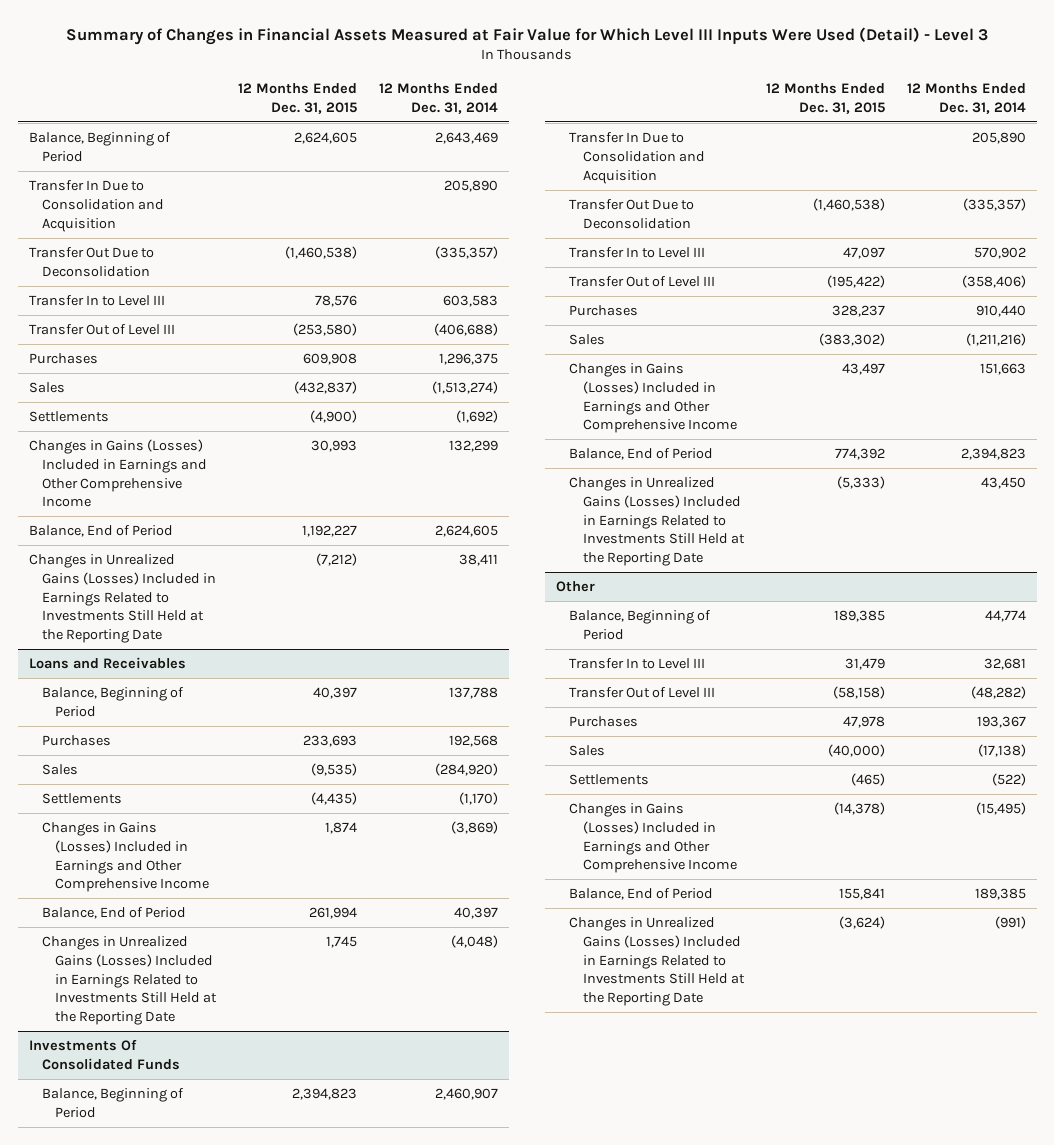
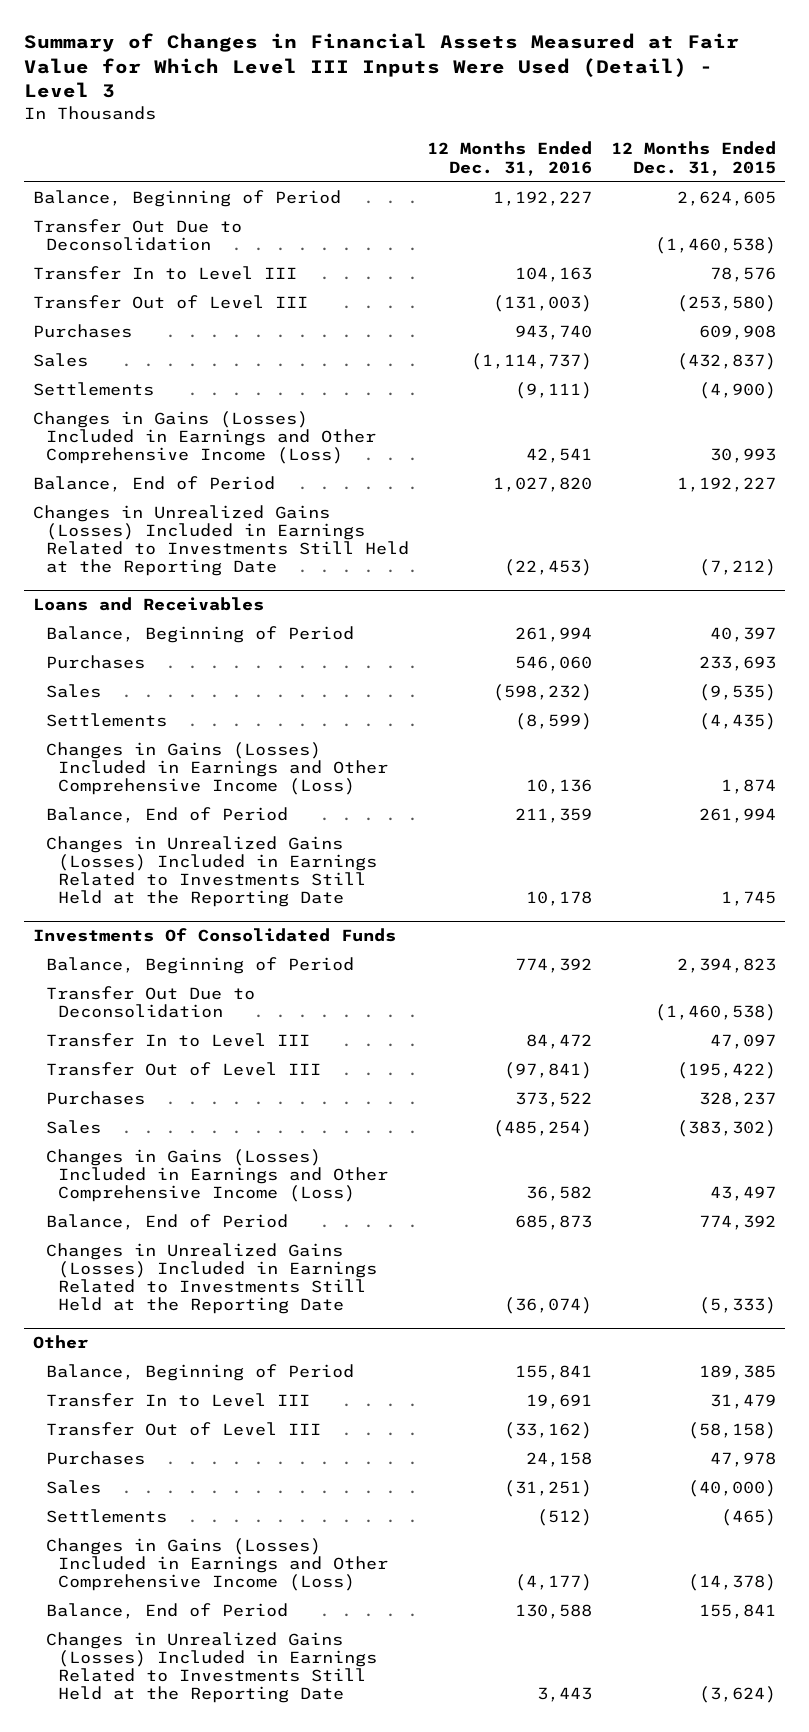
[379,82,499,114] 12 Months Ended Dec. 31, 2014 -> none
none -> [427,141,593,176] 12 Months Ended Dec. 31, 2016
[28,180,164,232] Transfer In Due to Consolidation and Acquisition -> none
[28,439,207,508] Changes in Gains (Losses) Included in Earnings and Other Comprehensive Income -> [33,411,376,465] Changes in Gains (Losses) Included in Earnings and Other Comprehensive Income (Loss)
[41,822,210,893] Changes in Gains (Losses) Included in Earnings and Other Comprehensive Income -> [45,742,389,796] Changes in Gains (Losses) Included in Earnings and Other Comprehensive Income (Loss)
[569,132,705,184] Transfer In Due to Consolidation and Acquisition -> none
[569,363,737,434] Changes in Gains (Losses) Included in Earnings and Other Comprehensive Income -> [45,1149,389,1203] Changes in Gains (Losses) Included in Earnings and Other Comprehensive Income (Loss)
[569,803,737,874] Changes in Gains (Losses) Included in Earnings and Other Comprehensive Income -> [45,1538,389,1592] Changes in Gains (Losses) Included in Earnings and Other Comprehensive Income (Loss)

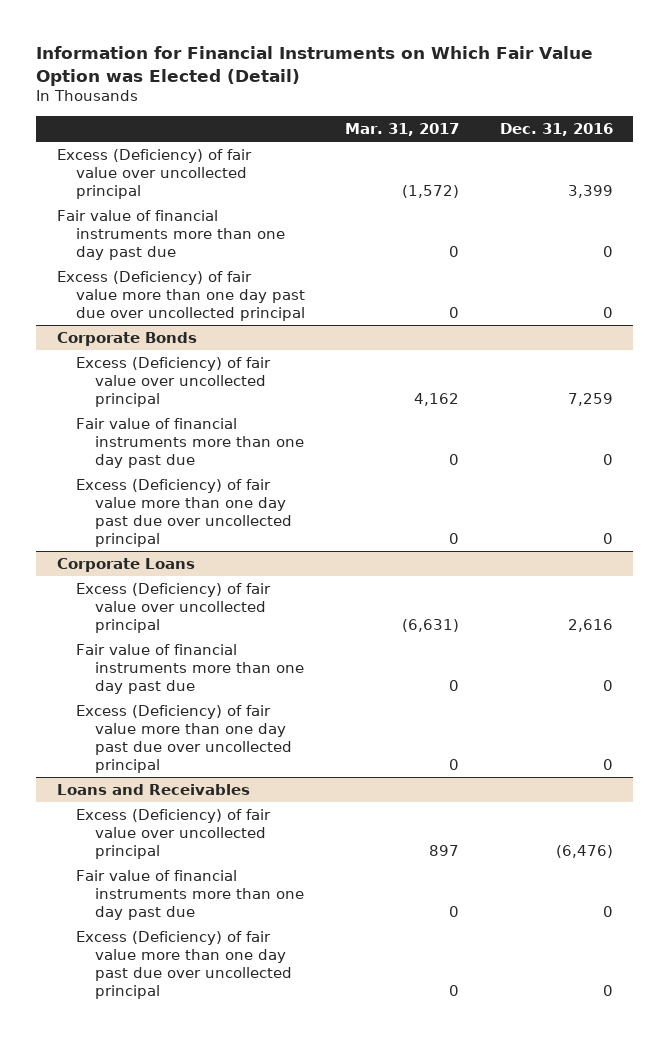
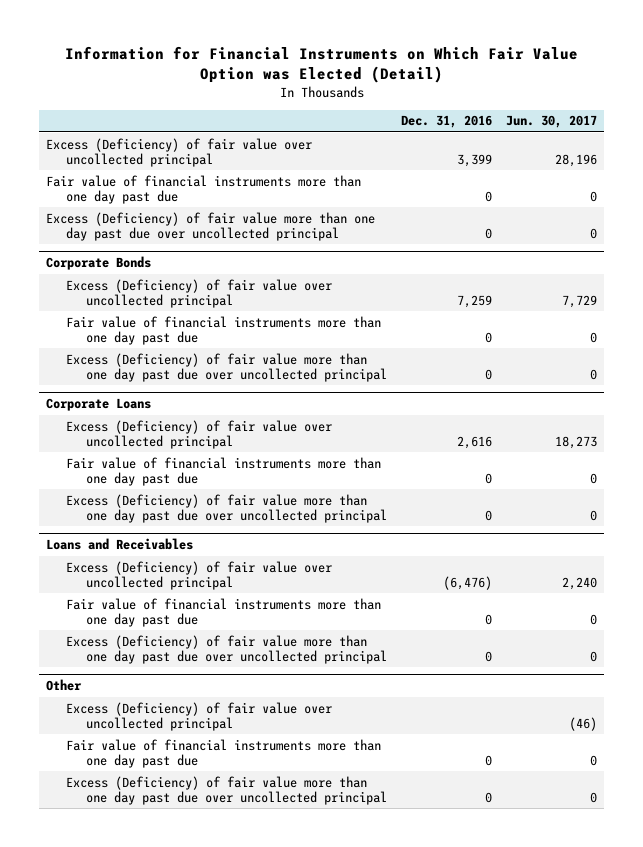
[345,122,460,136] Mar. 31, 2017 -> none
none -> [506,115,598,129] Jun. 30, 2017
none -> [45,679,82,692] Other
none -> [65,701,332,731] Excess (Deficiency) of fair value over uncollected principal
none -> [65,738,381,768] Fair value of financial instruments more than one day past due
none -> [65,775,387,805] Excess (Deficiency) of fair value more than one day past due over uncollected principal

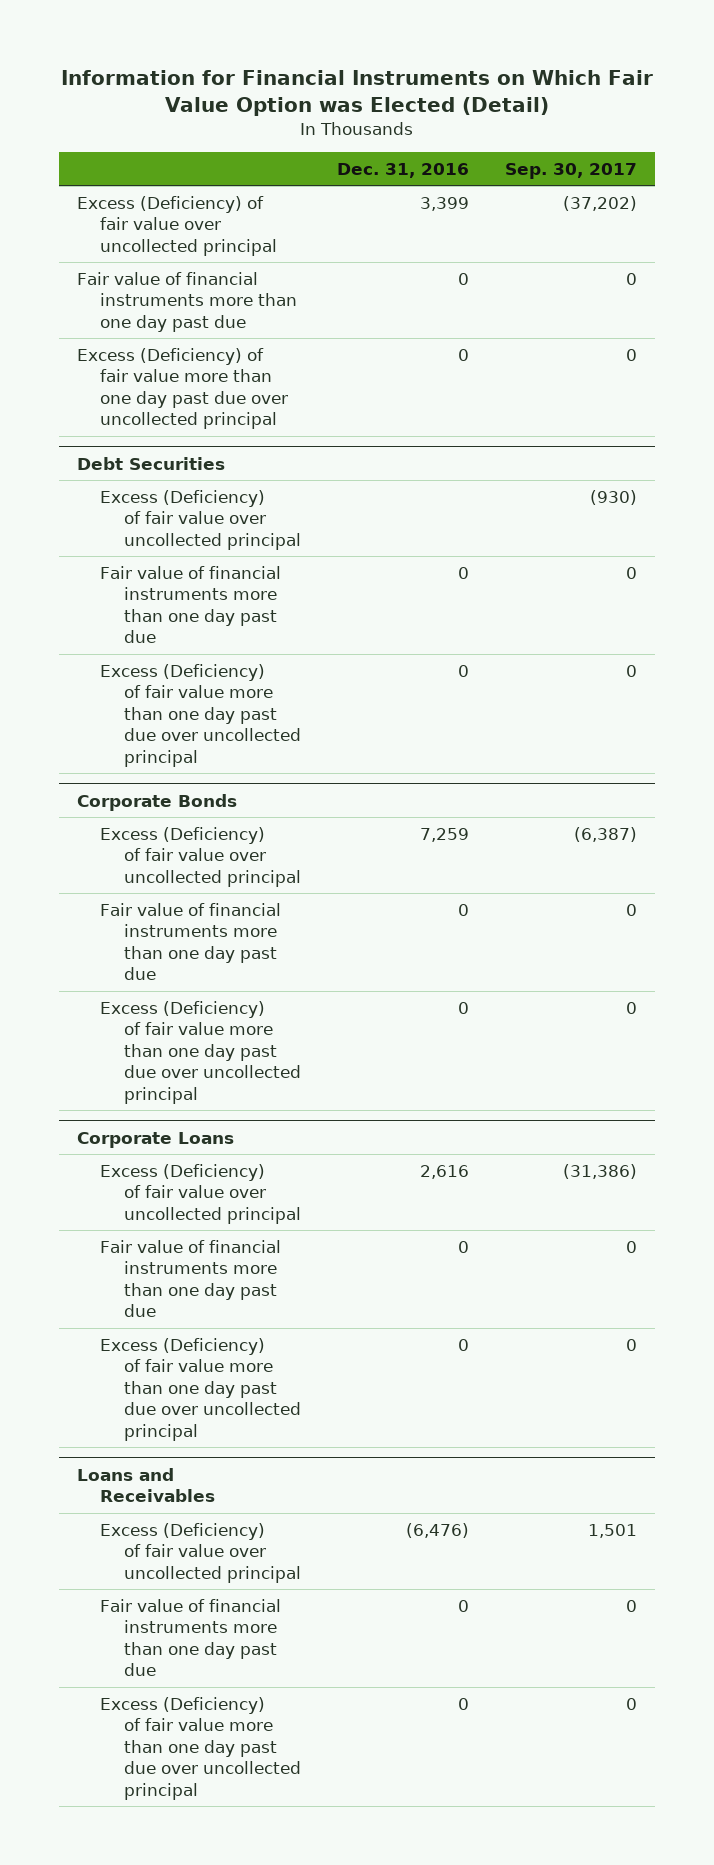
[506,115,598,129] Jun. 30, 2017 -> none
none -> [504,162,637,179] Sep. 30, 2017
none -> [77,456,226,470] Debt Securities
none -> [100,489,301,550] Excess (Deficiency) of fair value over uncollected principal
none -> [100,565,282,644] Fair value of financial instruments more than one day past due
none -> [100,663,301,767] Excess (Deficiency) of fair value more than one day past due over uncollected principal
[45,679,82,692] Other -> none
[65,701,332,731] Excess (Deficiency) of fair value over uncollected principal -> none
[65,738,381,768] Fair value of financial instruments more than one day past due -> none
[65,775,387,805] Excess (Deficiency) of fair value more than one day past due over uncollected principal -> none

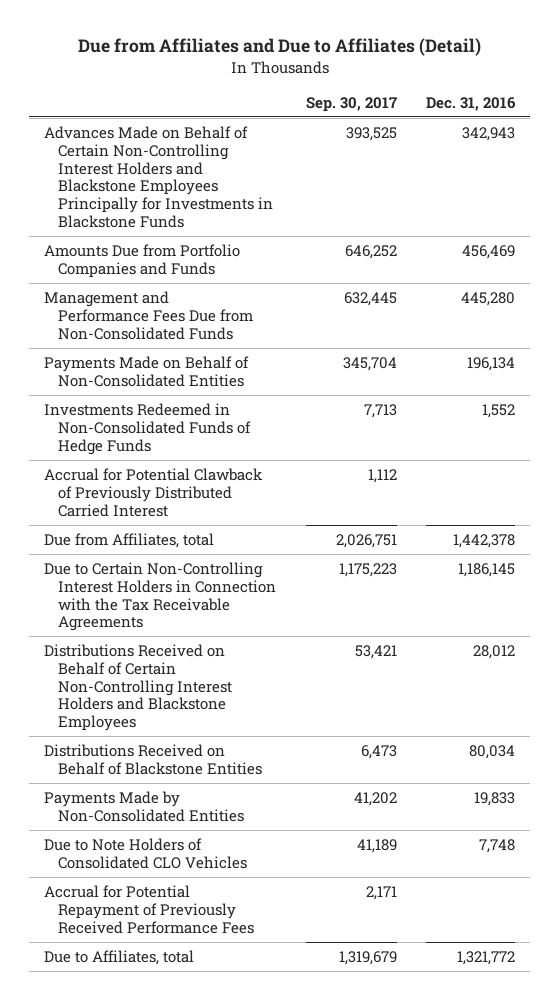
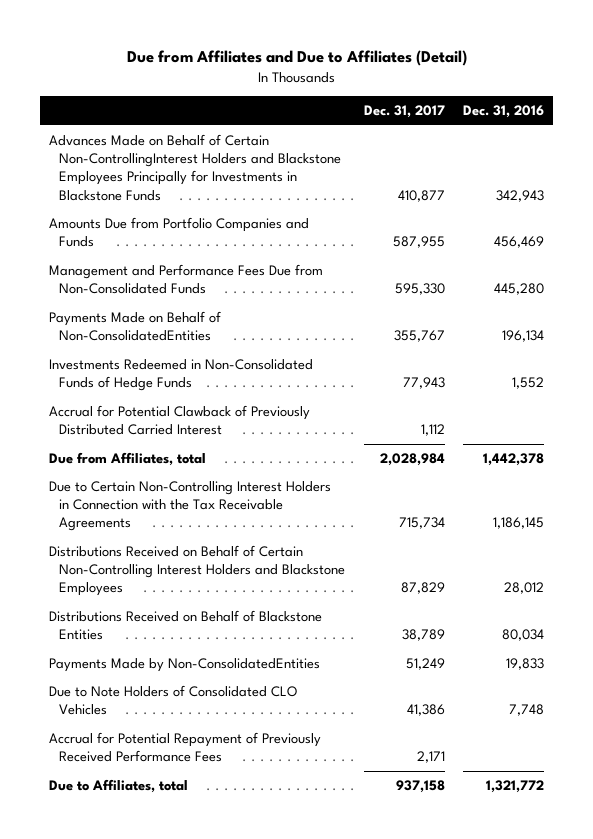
[305,96,397,112] Sep. 30, 2017 -> none
none -> [363,105,445,119] Dec. 31, 2017
[43,125,273,229] Advances Made on Behalf of Certain Non-Controlling Interest Holders and Blackstone Employees Principally for Investments in Blackstone Funds -> [49,133,342,201] Advances Made on Behalf of Certain Non-ControllingInterest Holders and Blackstone Employees Principally for Investments in Blackstone Funds
[43,355,249,387] Payments Made on Behalf of Non-Consolidated Entities -> [49,310,222,342] Payments Made on Behalf of Non-ConsolidatedEntities
[43,790,244,822] Payments Made by Non-Consolidated Entities -> [49,657,321,672] Payments Made by Non-ConsolidatedEntities

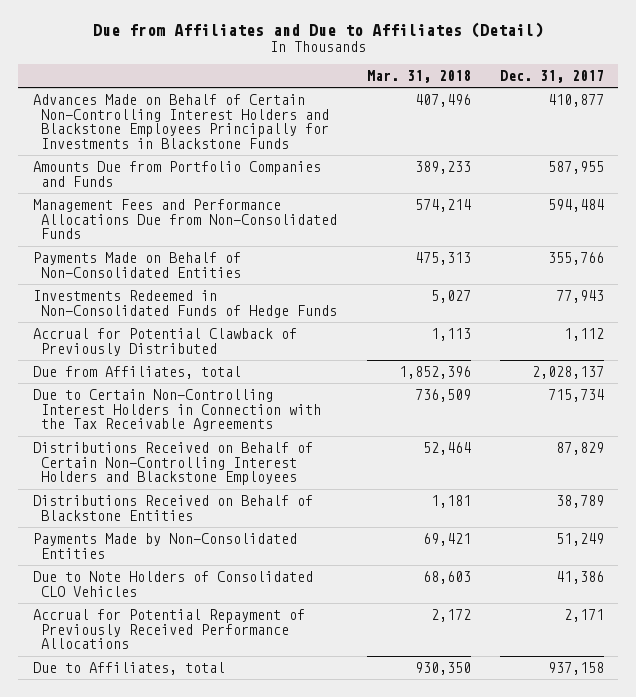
[463,105,545,119] Dec. 31, 2016 -> none
none -> [366,69,471,83] Mar. 31, 2018
[49,133,342,201] Advances Made on Behalf of Certain Non-ControllingInterest Holders and Blackstone Employees Principally for Investments in Blackstone Funds -> [32,94,330,149] Advances Made on Behalf of Certain Non-Controlling Interest Holders and Blackstone Employees Principally for Investments in Blackstone Funds
[49,263,324,295] Management and Performance Fees Due from Non-Consolidated Funds -> [32,199,338,240] Management Fees and Performance Allocations Due from Non-Consolidated Funds
[394,283,445,296] 595,330 -> [547,199,604,213] 594,484
[49,310,222,342] Payments Made on Behalf of Non-ConsolidatedEntities -> [32,252,242,278] Payments Made on Behalf of Non-Consolidated Entities
[393,330,445,343] 355,767 -> [547,252,604,266] 355,766
[49,404,311,436] Accrual for Potential Clawback of Previously Distributed Carried Interest -> [32,328,297,356] Accrual for Potential Clawback of Previously Distributed
[379,452,445,466] 2,028,984 -> [531,366,604,380] 2,028,137
[49,657,321,672] Payments Made by Non-ConsolidatedEntities -> [32,533,297,559] Payments Made by Non-Consolidated Entities
[49,731,322,763] Accrual for Potential Repayment of Previously Received Performance Fees -> [32,609,305,650] Accrual for Potential Repayment of Previously Received Performance Allocations

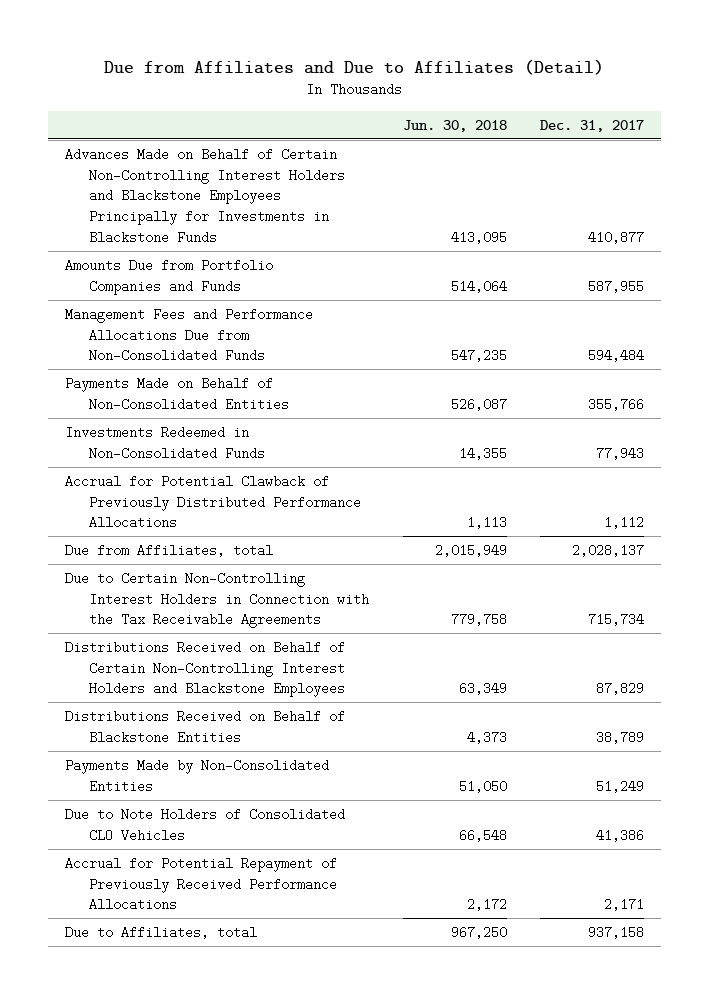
[366,69,471,83] Mar. 31, 2018 -> none
none -> [402,119,507,132] Jun. 30, 2018
[32,290,338,318] Investments Redeemed in Non-Consolidated Funds of Hedge Funds -> [64,425,265,460] Investments Redeemed in Non-Consolidated Funds
[32,328,297,356] Accrual for Potential Clawback of Previously Distributed -> [64,474,361,530] Accrual for Potential Clawback of Previously Distributed Performance Allocations

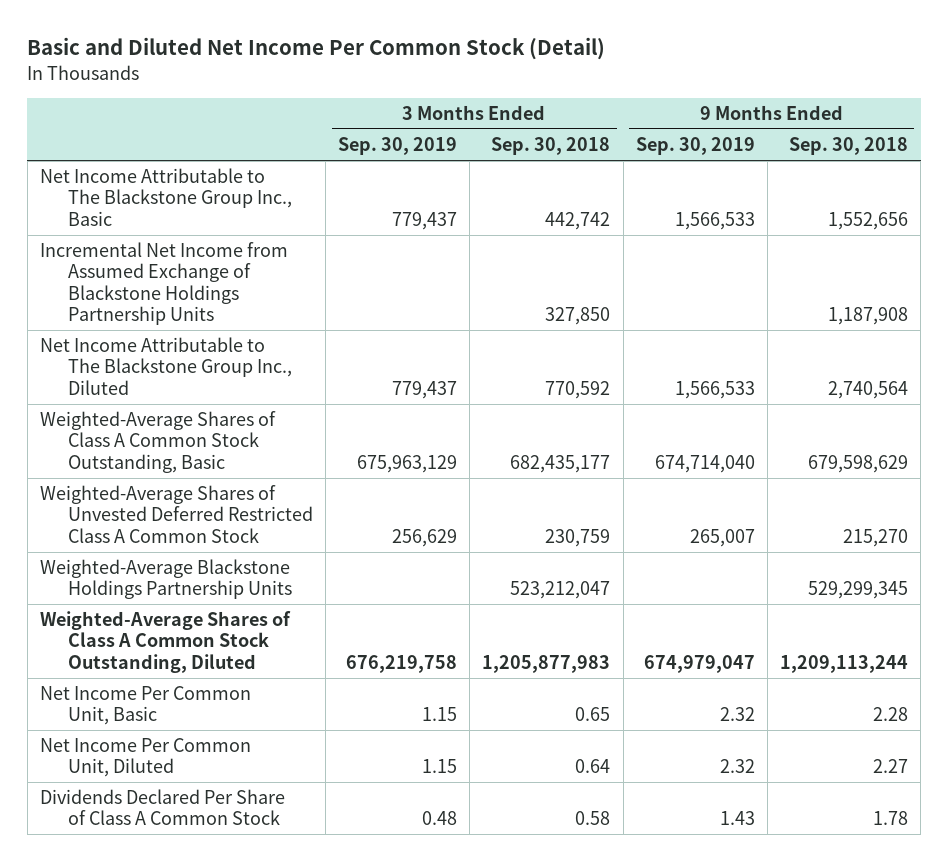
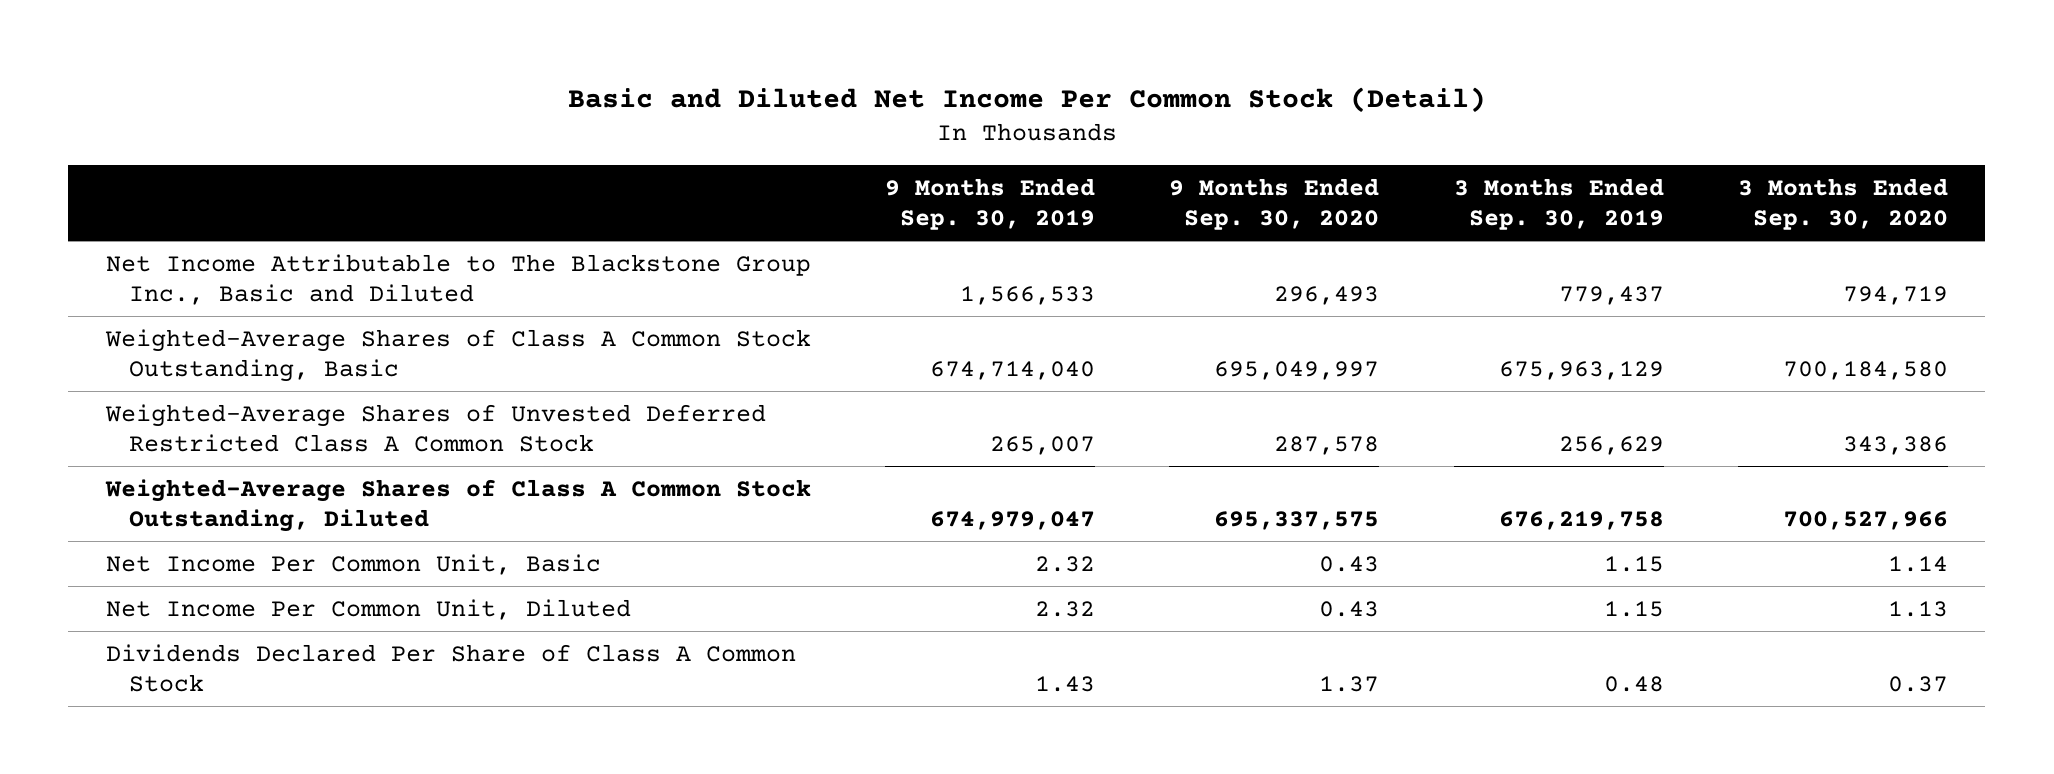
[491,137,611,156] Sep. 30, 2018 -> none
[789,137,909,156] Sep. 30, 2018 -> none
none -> [1169,178,1380,230] 9 Months Ended Sep. 30, 2020
none -> [1738,178,1949,230] 3 Months Ended Sep. 30, 2020
[39,242,288,326] Incremental Net Income from Assumed Exchange of Blackstone Holdings Partnership Units -> none
[39,337,292,395] Net Income Attributable to The Blackstone Group Inc., Diluted -> none
[39,168,292,226] Net Income Attributable to The Blackstone Group Inc., Basic -> [105,253,811,305] Net Income Attributable to The Blackstone Group Inc., Basic and Diluted
[39,559,292,600] Weighted-Average Blackstone Holdings Partnership Units -> none

